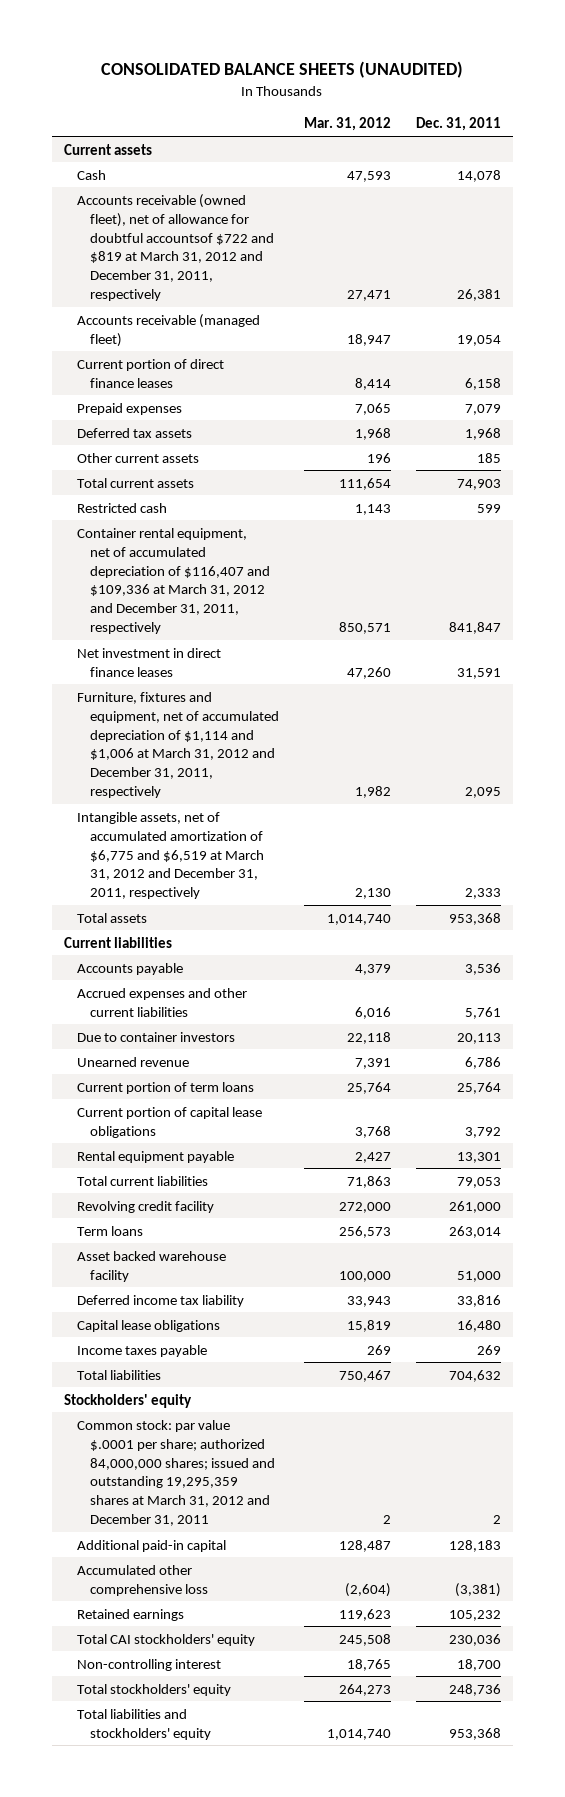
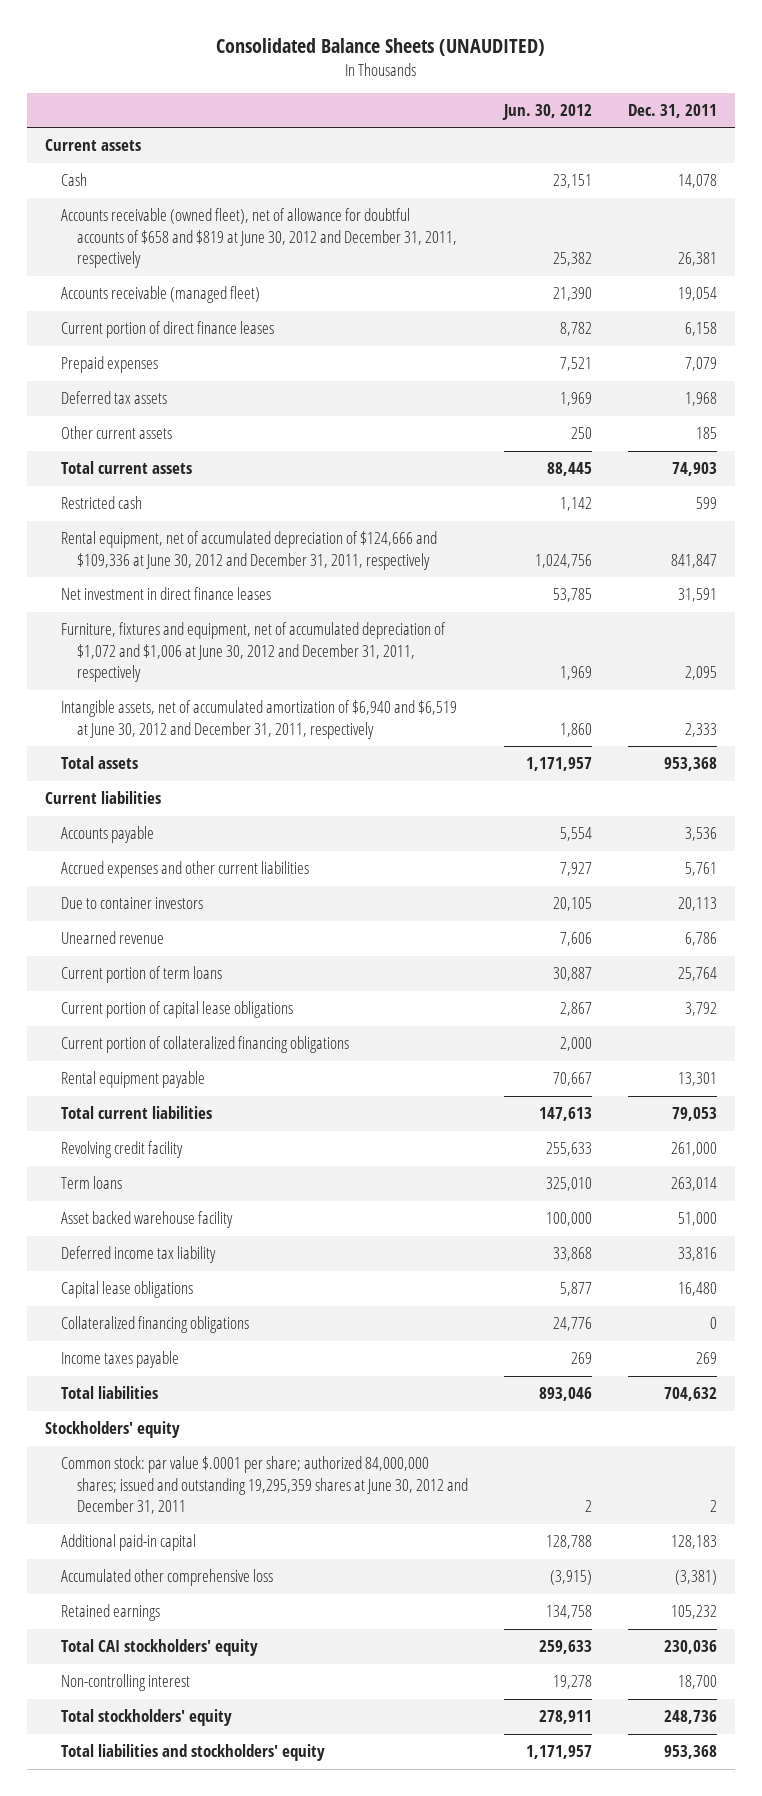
[101,61,464,79] CONSOLIDATED BALANCE SHEETS (UNAUDITED) -> [215,37,545,56] Consolidated Balance Sheets (UNAUDITED)
[303,117,391,132] Mar. 31, 2012 -> none
none -> [502,103,593,120] Jun. 30, 2012
[77,193,274,302] Accounts receivable (owned fleet), net of allowance for doubtful accountsof $722 and $819 at March 31, 2012 and December 31, 2011, respectively -> [60,208,457,269] Accounts receivable (owned fleet), net of allowance for doubtful accounts of $658 and $819 at June 30, 2012 and December 31, 2011, respectively
[77,527,270,635] Container rental equipment, net of accumulated depreciation of $116,407 and $109,336 at March 31, 2012 and December 31, 2011, respectively -> [60,531,437,570] Rental equipment, net of accumulated depreciation of $124,666 and $109,336 at June 30, 2012 and December 31, 2011, respectively
[77,691,279,799] Furniture, fixtures and equipment, net of accumulated depreciation of $1,114 and $1,006 at March 31, 2012 and December 31, 2011, respectively -> [60,622,446,683] Furniture, fixtures and equipment, net of accumulated depreciation of $1,072 and $1,006 at June 30, 2012 and December 31, 2011, respectively
[77,811,264,900] Intangible assets, net of accumulated amortization of $6,775 and $6,519 at March 31, 2012 and December 31, 2011, respectively -> [60,700,457,739] Intangible assets, net of accumulated amortization of $6,940 and $6,519 at June 30, 2012 and December 31, 2011, respectively
none -> [60,1036,349,1054] Current portion of collateralized financing obligations
none -> [60,1316,249,1334] Collateralized financing obligations
[77,1419,275,1527] Common stock: par value $.0001 per share; authorized 84,000,000 shares; issued and outstanding 19,295,359 shares at March 31, 2012 and December 31, 2011 -> [60,1456,468,1515] Common stock: par value $.0001 per share; authorized 84,000,000 shares; issued and outstanding 19,295,359 shares at June 30, 2012 and December 31, 2011

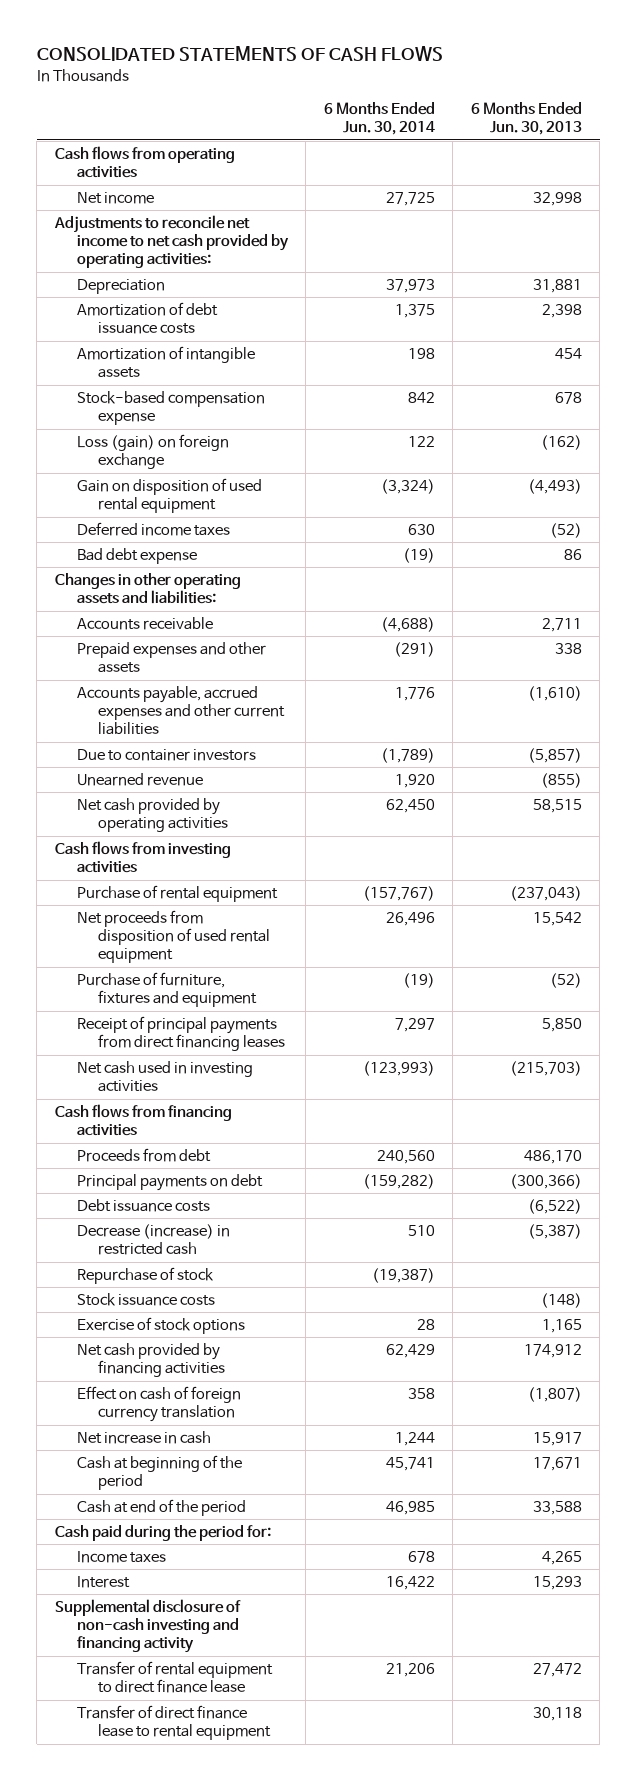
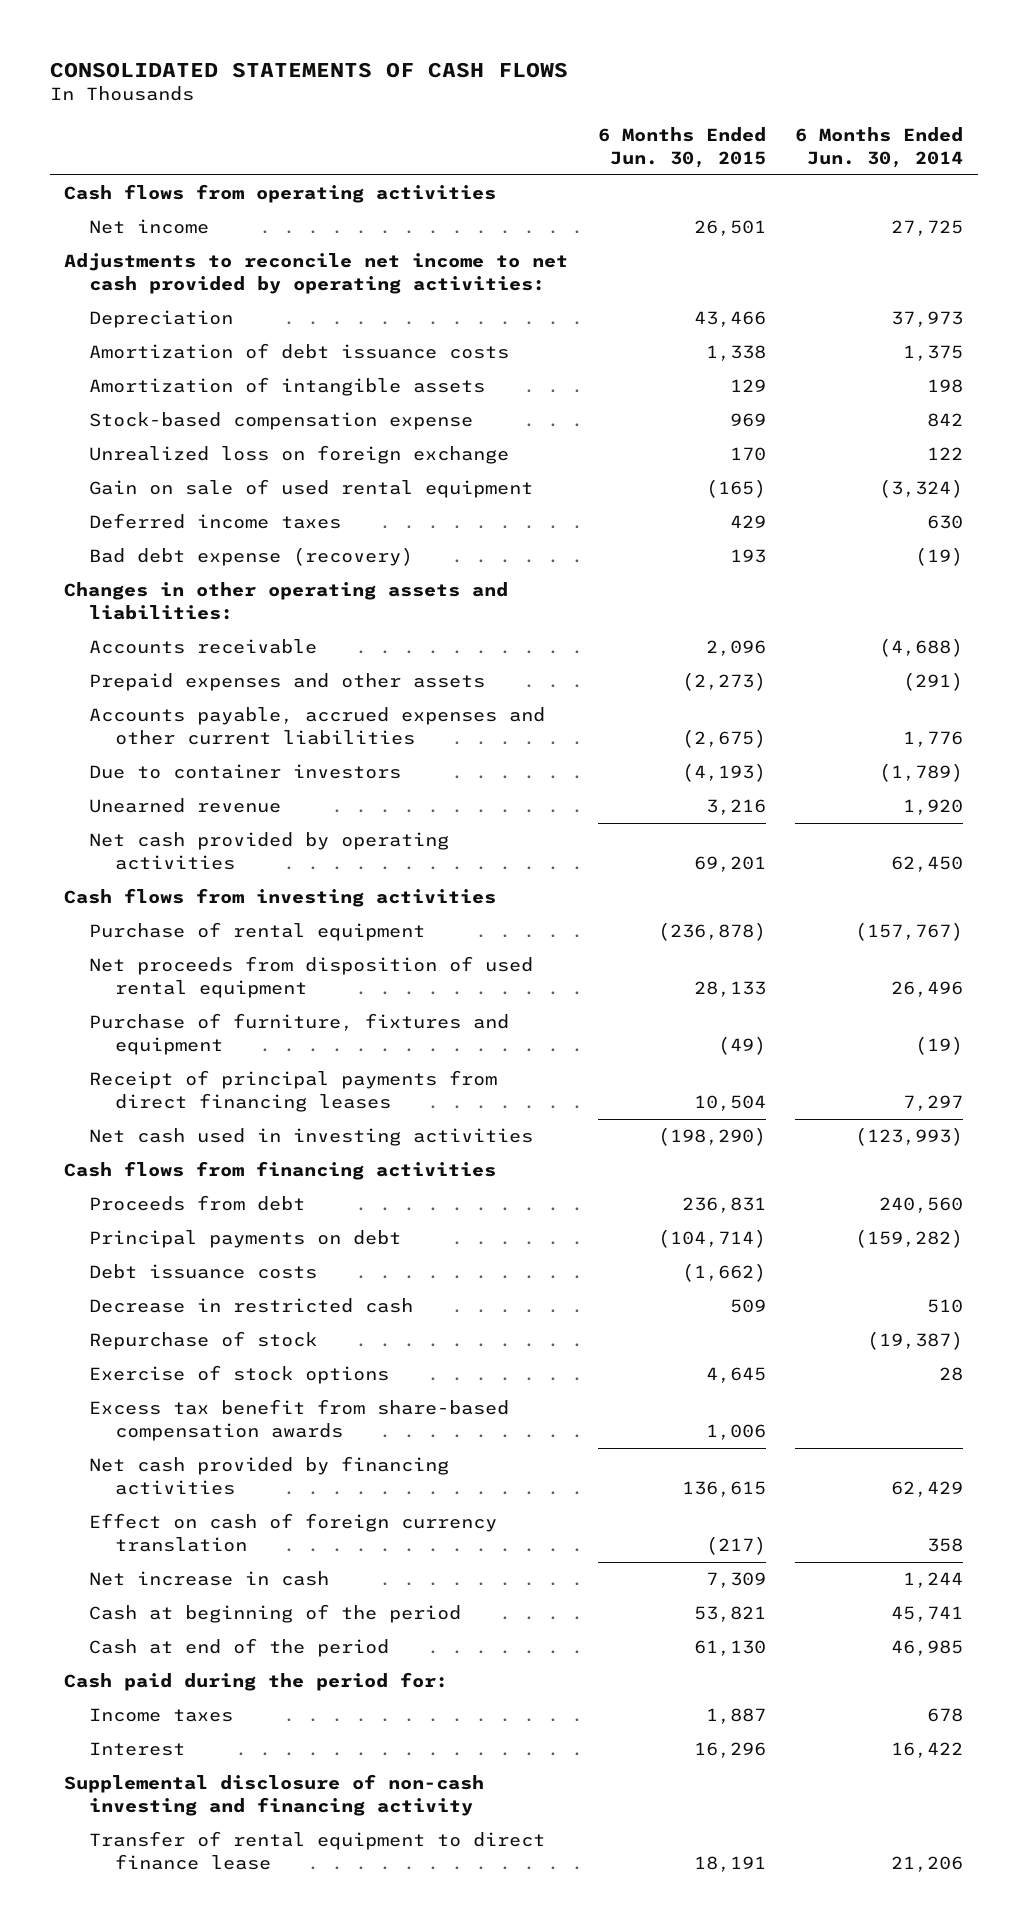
[470,102,582,136] 6 Months Ended Jun. 30, 2013 -> none
none -> [597,126,766,168] 6 Months Ended Jun. 30, 2015
[76,434,229,470] Loss (gain) on foreign exchange -> [89,445,510,465] Unrealized loss on foreign exchange
[76,478,262,514] Gain on disposition of used rental equipment -> [89,479,534,499] Gain on sale of used rental equipment
[76,548,197,565] Bad debt expense -> [89,547,414,567] Bad debt expense (recovery)
[76,1224,230,1256] Decrease (increase) in restricted cash -> [89,1298,414,1314] Decrease in restricted cash
[76,1293,215,1307] Stock issuance costs -> none
none -> [89,1399,510,1441] Excess tax benefit from share-based compensation awards
[76,1705,272,1741] Transfer of direct finance lease to rental equipment -> none

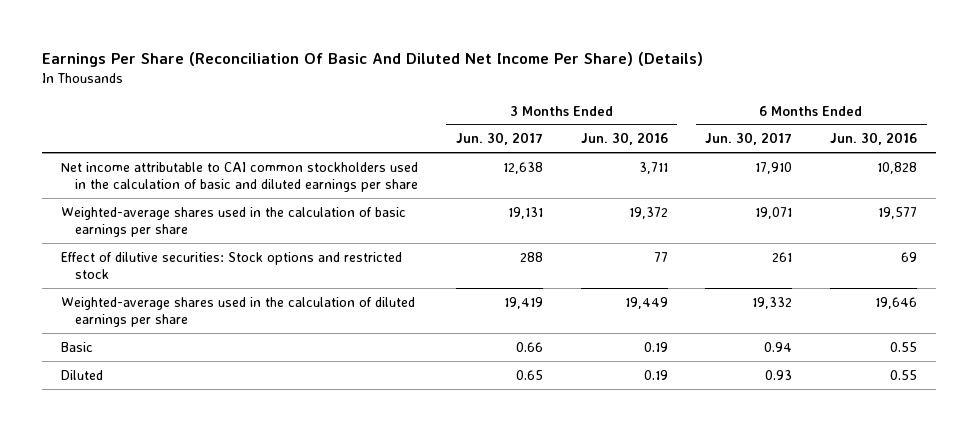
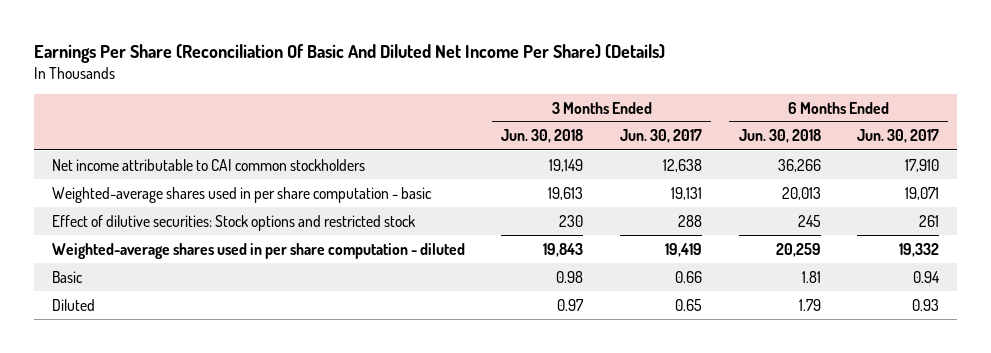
[580,132,668,146] Jun. 30, 2016 -> none
[830,132,918,146] Jun. 30, 2016 -> none
none -> [501,129,584,144] Jun. 30, 2018
none -> [738,129,821,144] Jun. 30, 2018
[60,161,419,193] Net income attributable to CAI common stockholders used in the calculation of basic and diluted earnings per share -> [51,158,365,171] Net income attributable to CAI common stockholders
[60,206,406,238] Weighted-average shares used in the calculation of basic earnings per share -> [51,186,432,203] Weighted-average shares used in per share computation - basic
[60,296,415,328] Weighted-average shares used in the calculation of diluted earnings per share -> [51,242,465,259] Weighted-average shares used in per share computation - diluted

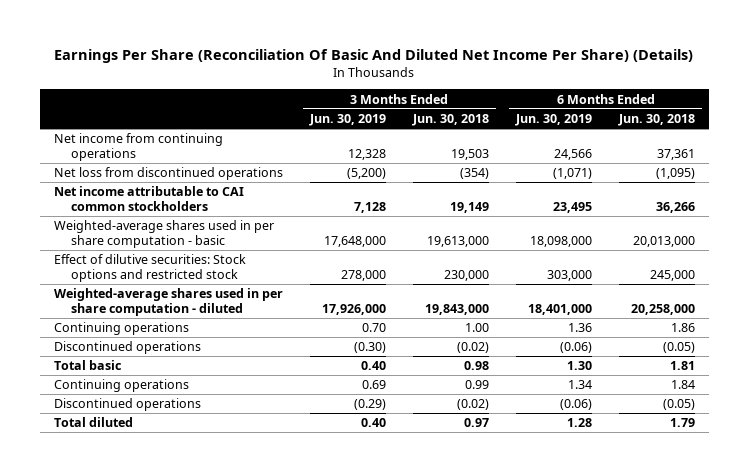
[619,129,702,144] Jun. 30, 2017 -> none
[857,129,940,144] Jun. 30, 2017 -> none
none -> [308,114,386,127] Jun. 30, 2019
none -> [515,114,593,127] Jun. 30, 2019
none -> [53,133,223,161] Net income from continuing operations
none -> [53,167,283,181] Net loss from discontinued operations
[548,186,584,200] 19,613 -> [426,235,489,247] 19,613,000
[781,186,821,200] 20,013 -> [633,235,696,247] 20,013,000
[559,214,584,227] 230 -> [443,269,489,281] 230,000
[797,214,821,227] 245 -> [650,269,696,281] 245,000
[543,242,584,257] 19,843 -> [424,303,489,315] 19,843,000
[775,242,821,257] 20,259 -> [631,303,696,315] 20,258,000
none -> [53,322,189,336] Continuing operations
none -> [53,341,201,355] Discontinued operations
[51,270,83,283] Basic -> [53,360,122,371] Total basic
none -> [53,379,189,393] Continuing operations
none -> [53,398,201,412] Discontinued operations
[51,298,95,311] Diluted -> [53,417,133,428] Total diluted

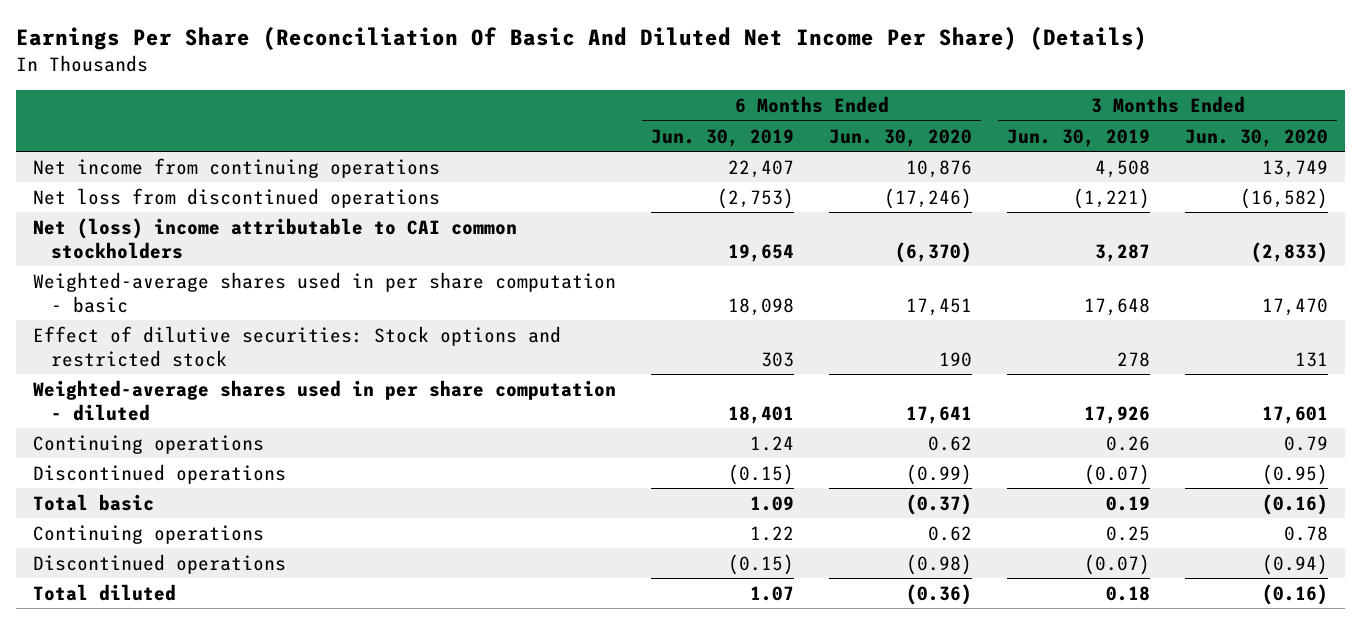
[411,114,489,127] Jun. 30, 2018 -> none
[618,114,696,127] Jun. 30, 2018 -> none
none -> [829,128,973,147] Jun. 30, 2020
none -> [1184,128,1328,147] Jun. 30, 2020
[347,148,386,160] 12,328 -> [1095,159,1151,178] 4,508
[554,148,593,160] 24,566 -> [728,159,795,178] 22,407
[346,168,386,180] (5,200) -> [1073,187,1151,209] (1,221)
[553,168,593,180] (1,071) -> [717,187,795,209] (2,753)
[53,186,244,211] Net income attributable to CAI common stockholders -> [33,217,518,259] Net (loss) income attributable to CAI common stockholders
[353,201,386,213] 7,128 -> [1095,243,1151,262] 3,287
[553,201,593,213] 23,495 -> [728,243,795,262] 19,654
[323,235,386,247] 17,648,000 -> [1084,297,1151,316] 17,648
[530,235,593,247] 18,098,000 -> [728,297,795,316] 18,098
[340,269,386,281] 278,000 -> [1117,351,1151,367] 278
[547,269,593,281] 303,000 -> [761,351,795,367] 303
[321,303,386,315] 17,926,000 -> [1084,405,1151,424] 17,926
[528,303,593,315] 18,401,000 -> [728,405,795,424] 18,401
[361,323,386,333] 0.70 -> [1106,435,1151,451] 0.26
[568,323,593,333] 1.36 -> [750,435,795,451] 1.24
[353,342,386,354] (0.30) -> [1084,463,1151,485] (0.07)
[560,342,593,354] (0.06) -> [728,463,795,485] (0.15)
[360,361,386,371] 0.40 -> [1106,495,1151,511] 0.19
[567,361,593,371] 1.30 -> [750,495,795,511] 1.09
[361,380,386,390] 0.69 -> [1106,525,1151,541] 0.25
[568,380,593,390] 1.34 -> [750,525,795,541] 1.22
[353,399,386,411] (0.29) -> [1084,553,1151,575] (0.07)
[560,399,593,411] (0.06) -> [728,553,795,575] (0.15)
[360,418,386,428] 0.40 -> [1106,585,1151,601] 0.18
[567,418,593,428] 1.28 -> [750,585,795,601] 1.07

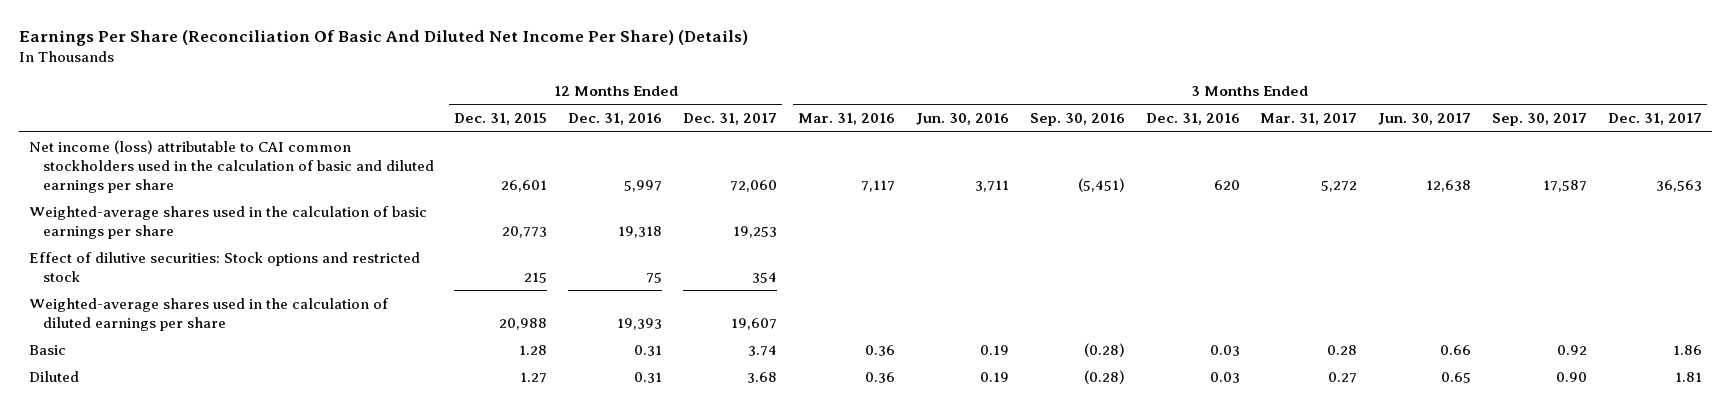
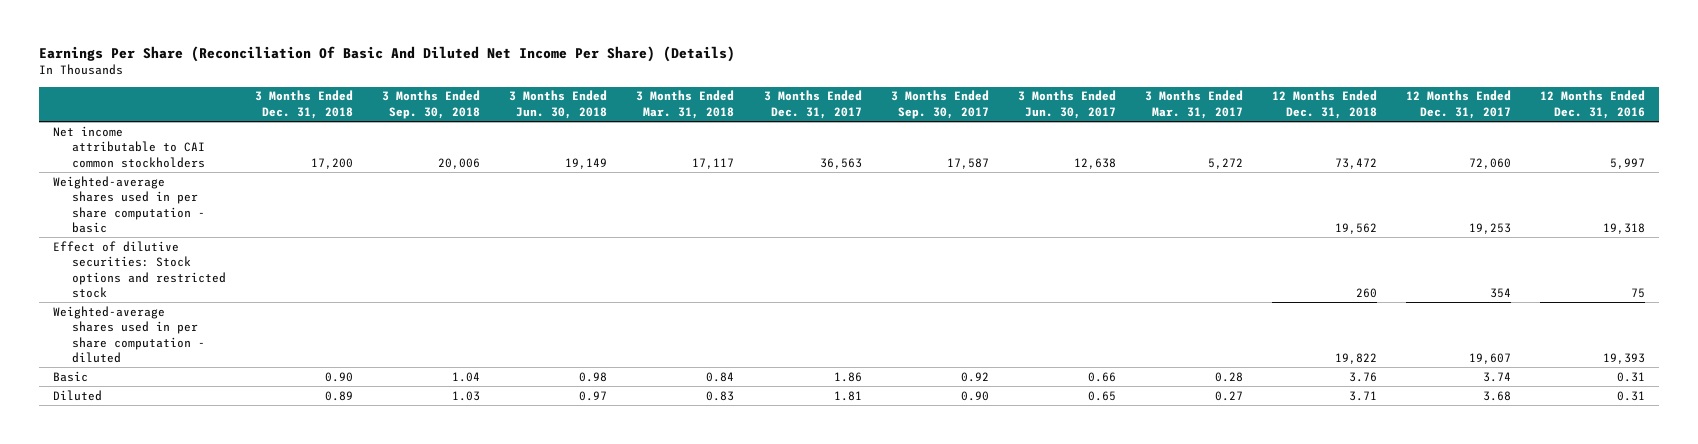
[454,113,548,126] Dec. 31, 2015 -> none
[798,113,896,126] Mar. 31, 2016 -> none
[915,113,1009,126] Jun. 30, 2016 -> none
[1029,113,1125,127] Sep. 30, 2016 -> none
[1145,113,1240,126] Dec. 31, 2016 -> none
none -> [255,90,354,119] 3 Months Ended Dec. 31, 2018
none -> [382,90,481,119] 3 Months Ended Sep. 30, 2018
none -> [509,90,608,119] 3 Months Ended Jun. 30, 2018
none -> [636,90,735,119] 3 Months Ended Mar. 31, 2018
none -> [1271,90,1377,119] 12 Months Ended Dec. 31, 2018
[28,139,434,193] Net income (loss) attributable to CAI common stockholders used in the calculation of basic and diluted earnings per share -> [53,125,206,168] Net income attributable to CAI common stockholders
[28,205,427,239] Weighted-average shares used in the calculation of basic earnings per share -> [53,175,206,234] Weighted-average shares used in per share computation - basic
[28,297,389,331] Weighted-average shares used in the calculation of diluted earnings per share -> [53,305,206,364] Weighted-average shares used in per share computation - diluted

